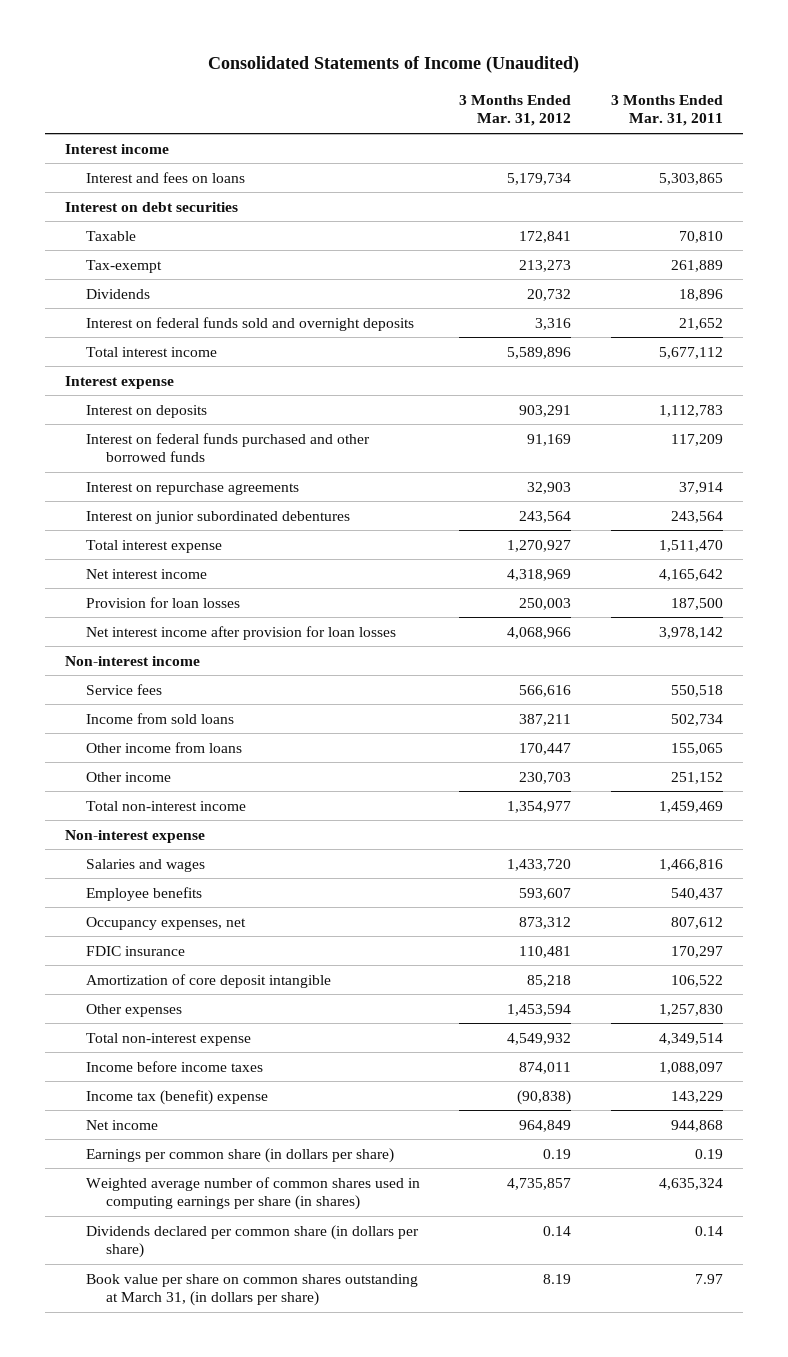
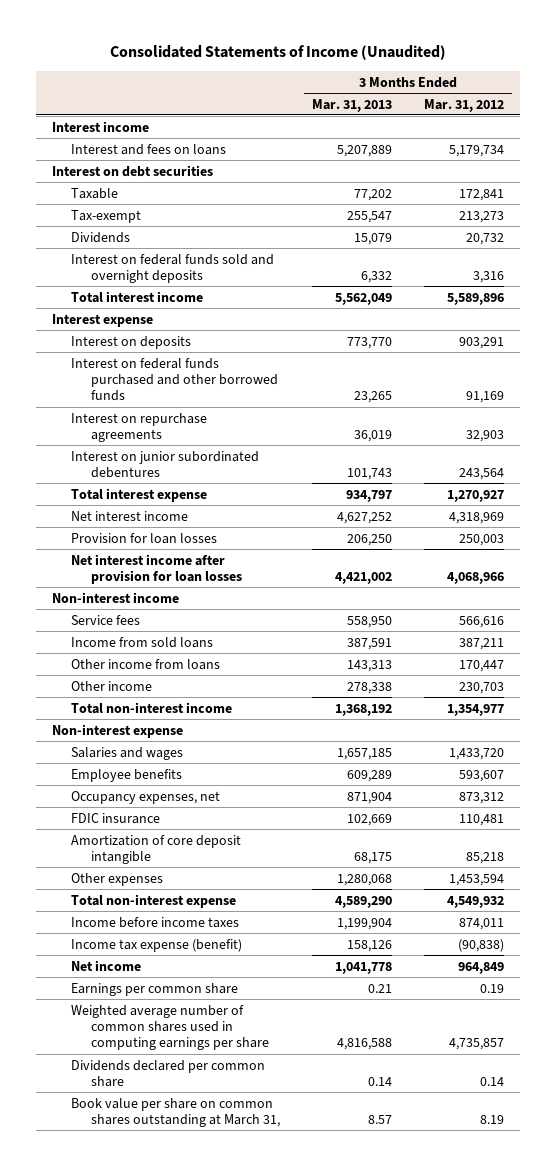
[610,94,723,127] 3 Months Ended Mar. 31, 2011 -> none
none -> [311,98,392,112] Mar. 31, 2013
[85,1089,268,1105] Income tax (benefit) expense -> [71,938,243,952] Income tax expense (benefit)
[85,1147,394,1163] Earnings per common share (in dollars per share) -> [71,982,239,996] Earnings per common share
[85,1176,420,1211] Weighted average number of common shares used in computing earnings per share (in shares) -> [71,1004,269,1051] Weighted average number of common shares used in computing earnings per share
[85,1224,419,1259] Dividends declared per common share (in dollars per share) -> [71,1059,266,1087] Dividends declared per common share
[85,1273,418,1307] Book value per share on common shares outstanding at March 31, (in dollars per share) -> [71,1097,280,1127] Book value per share on common shares outstanding at March 31,

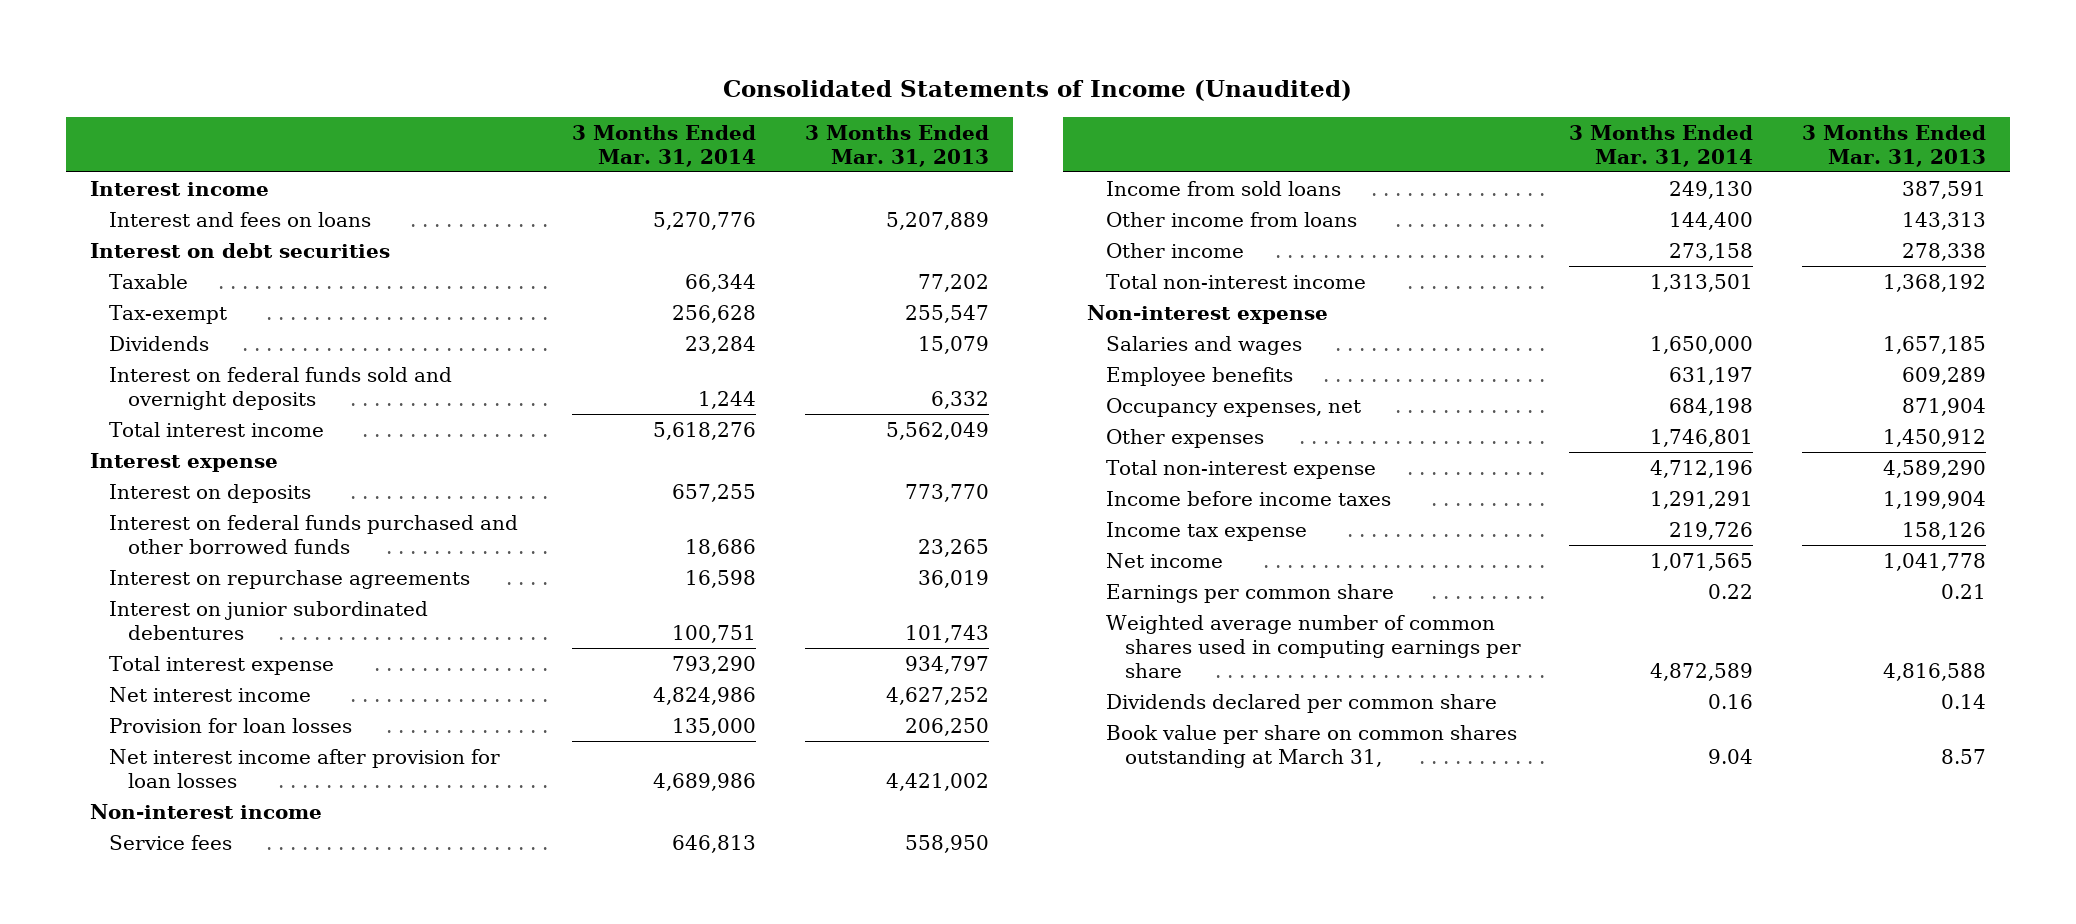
[423,98,504,112] Mar. 31, 2012 -> none
none -> [572,124,757,167] 3 Months Ended Mar. 31, 2014
[71,812,161,824] FDIC insurance -> none
[71,834,242,864] Amortization of core deposit intangible -> none
[336,873,392,886] 1,280,068 -> [1882,428,1986,447] 1,450,912
[71,938,243,952] Income tax expense (benefit) -> [1106,521,1308,541] Income tax expense

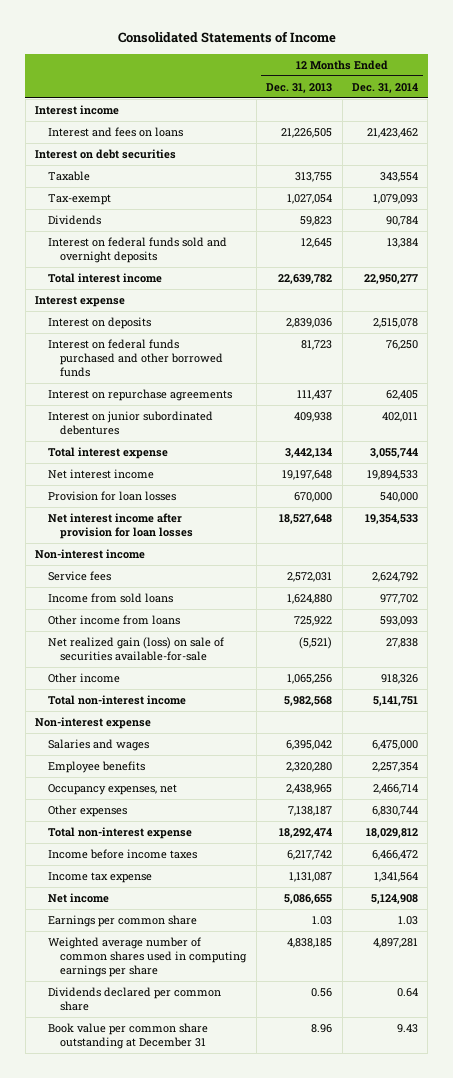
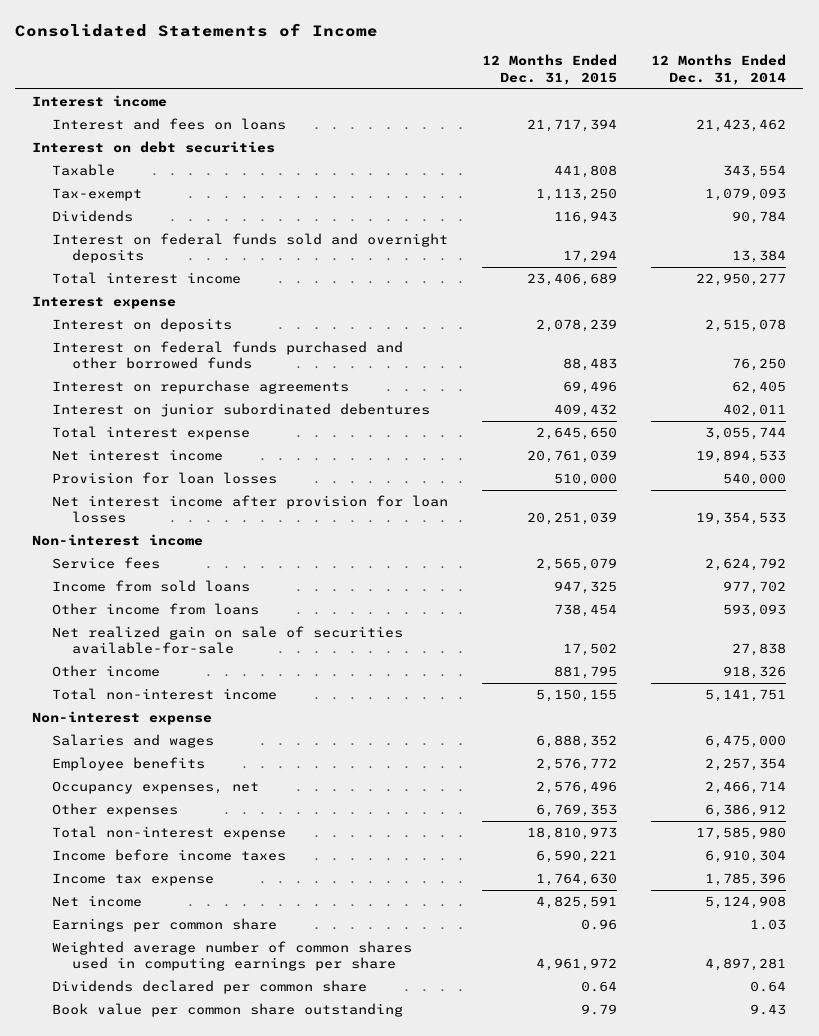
[266,82,333,93] Dec. 31, 2013 -> none
none -> [482,54,618,85] 12 Months Ended Dec. 31, 2015
[47,637,224,662] Net realized gain (loss) on sale of securities available-for-sale -> [52,626,404,655] Net realized gain on sale of securities available-for-sale
[371,806,418,817] 6,830,744 -> [705,804,787,818] 6,386,912
[365,828,418,839] 18,029,812 -> [696,827,787,841] 17,585,980
[371,850,418,861] 6,466,472 -> [705,850,787,864] 6,910,304
[373,872,418,883] 1,341,564 -> [705,873,787,887] 1,785,396
[47,1023,208,1050] Book value per common share outstanding at December 31 -> [52,1003,404,1018] Book value per common share outstanding

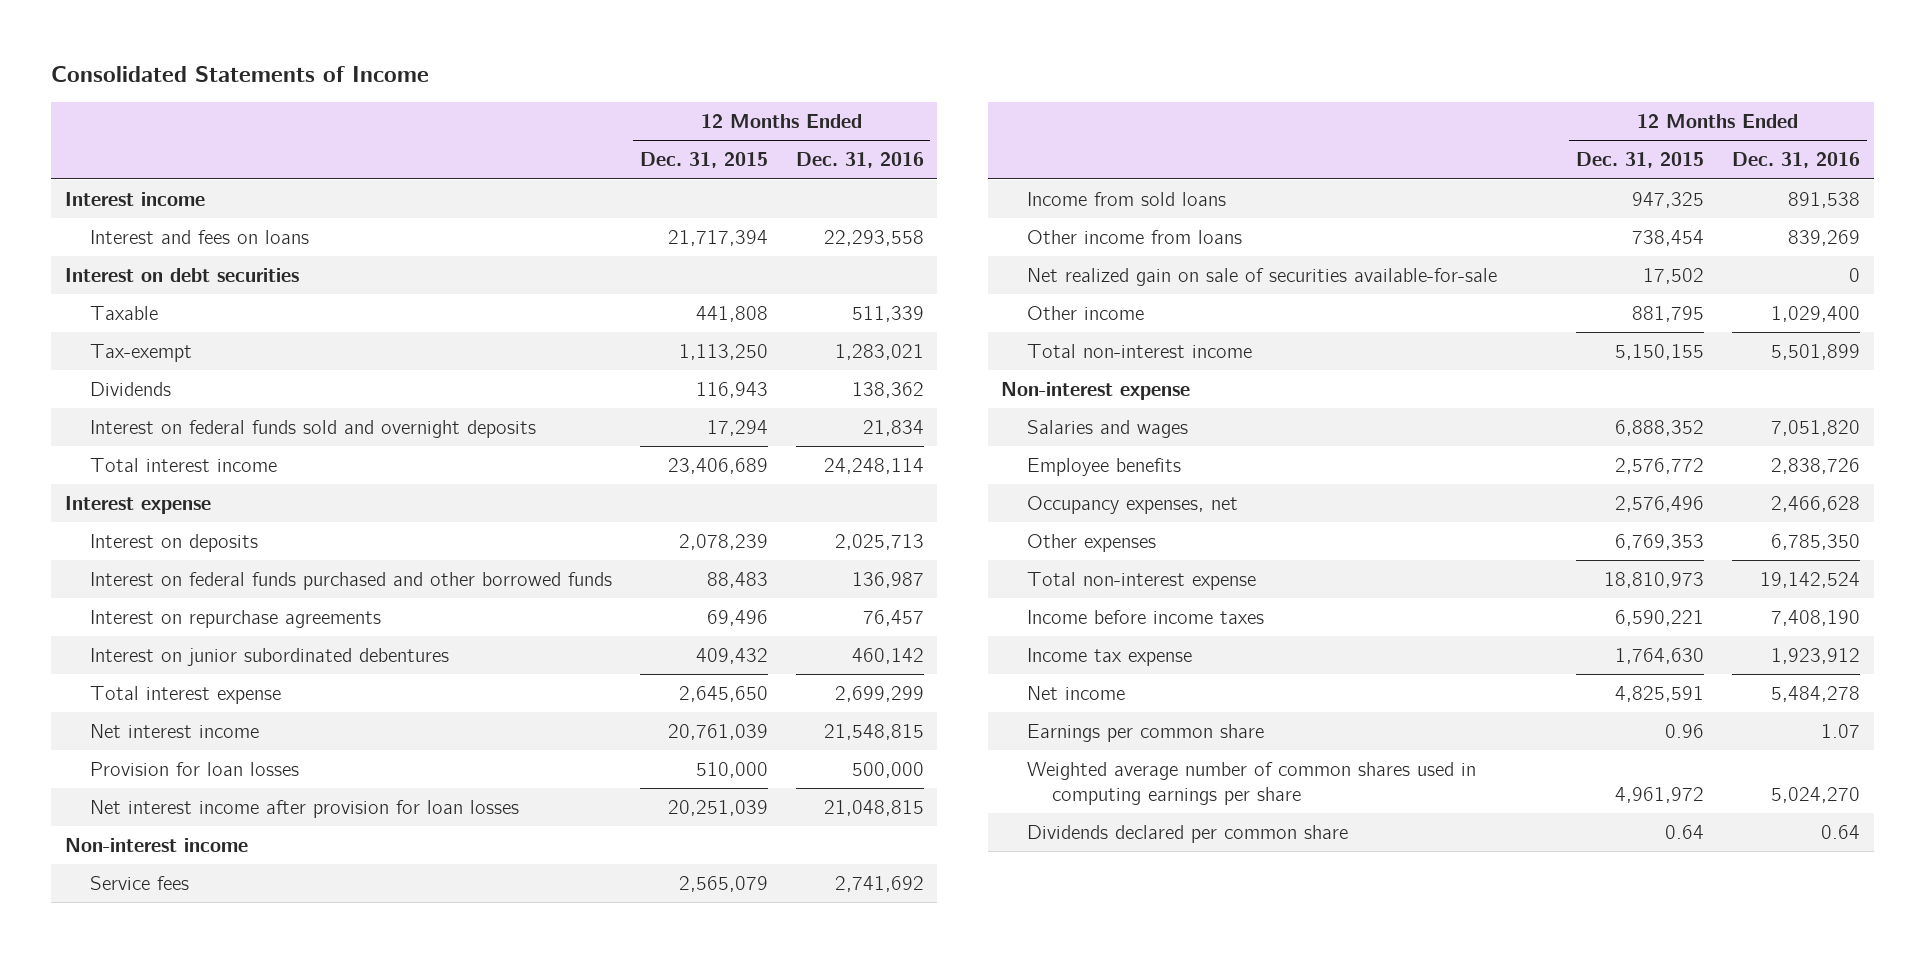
[651,54,787,85] 12 Months Ended Dec. 31, 2014 -> none
none -> [795,152,924,169] Dec. 31, 2016
[52,1003,404,1018] Book value per common share outstanding -> none

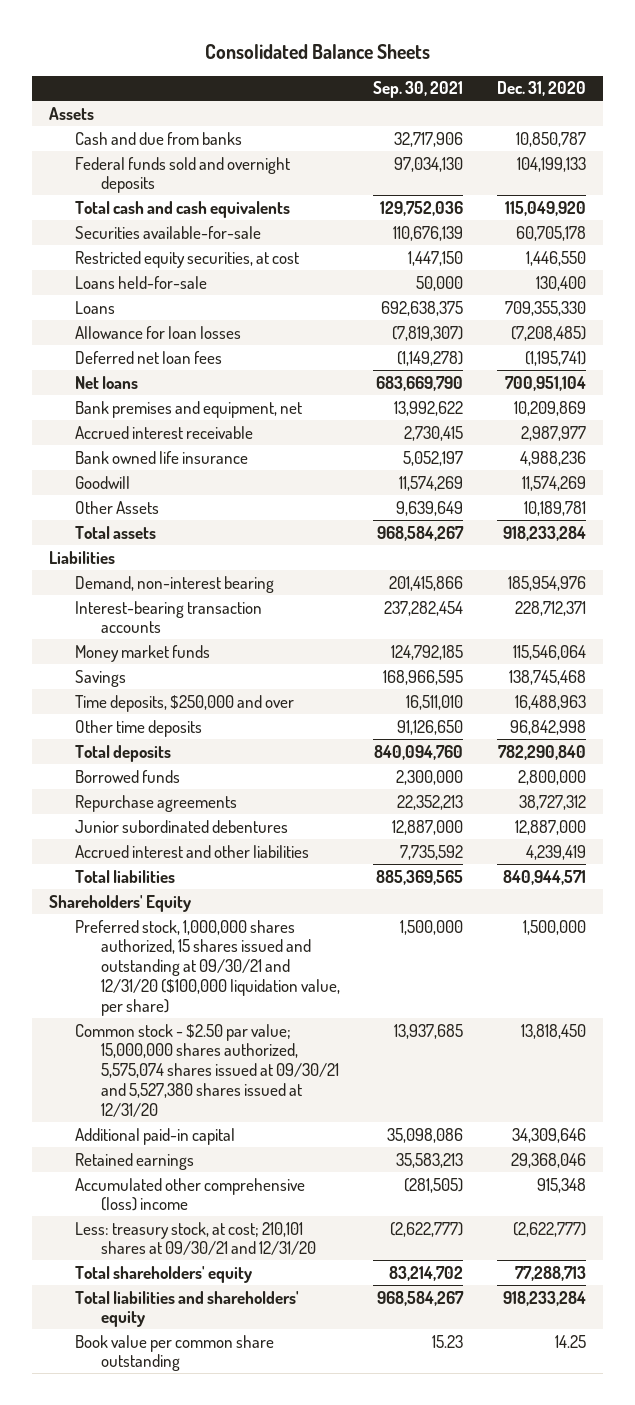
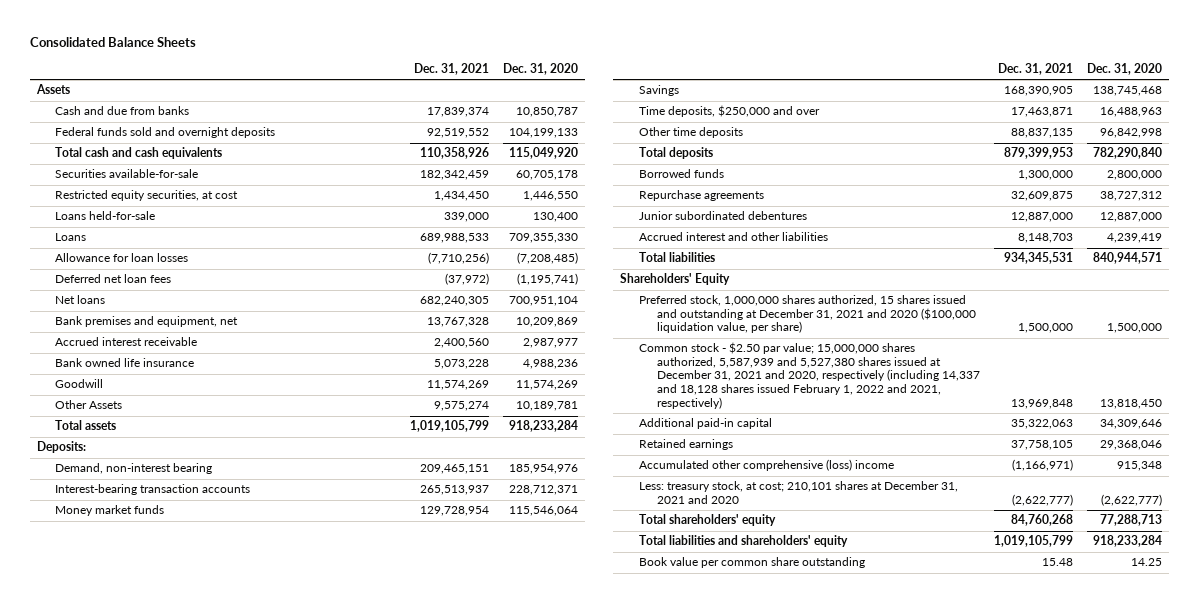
[373,81,464,99] Sep. 30, 2021 -> none
none -> [413,63,489,76] Dec. 31, 2021
[49,550,116,564] Liabilities -> none
none -> [36,441,86,454] Deposits:
[74,919,340,1016] Preferred stock, 1,000,000 shares authorized, 15 shares issued and outstanding at 09/30/21 and 12/31/20 ($100,000 liquidation value, per share) -> [638,295,976,334] Preferred stock, 1,000,000 shares authorized, 15 shares issued and outstanding at December 31, 2021 and 2020 ($100,000 liquidation value, per share)
[74,1023,339,1117] Common stock - $2.50 par value; 15,000,000 shares authorized, 5,575,074 shares issued at 09/30/21 and 5,527,380 shares issued at 12/31/20 -> [638,342,980,409] Common stock - $2.50 par value; 15,000,000 shares authorized, 5,587,939 and 5,527,380 shares issued at December 31, 2021 and 2020, respectively (including 14,337 and 18,128 shares issued February 1, 2022 and 2021, respectively)
[74,1221,316,1256] Less: treasury stock, at cost; 210,101 shares at 09/30/21 and 12/31/20 -> [638,481,958,504] Less: treasury stock, at cost; 210,101 shares at December 31, 2021 and 2020

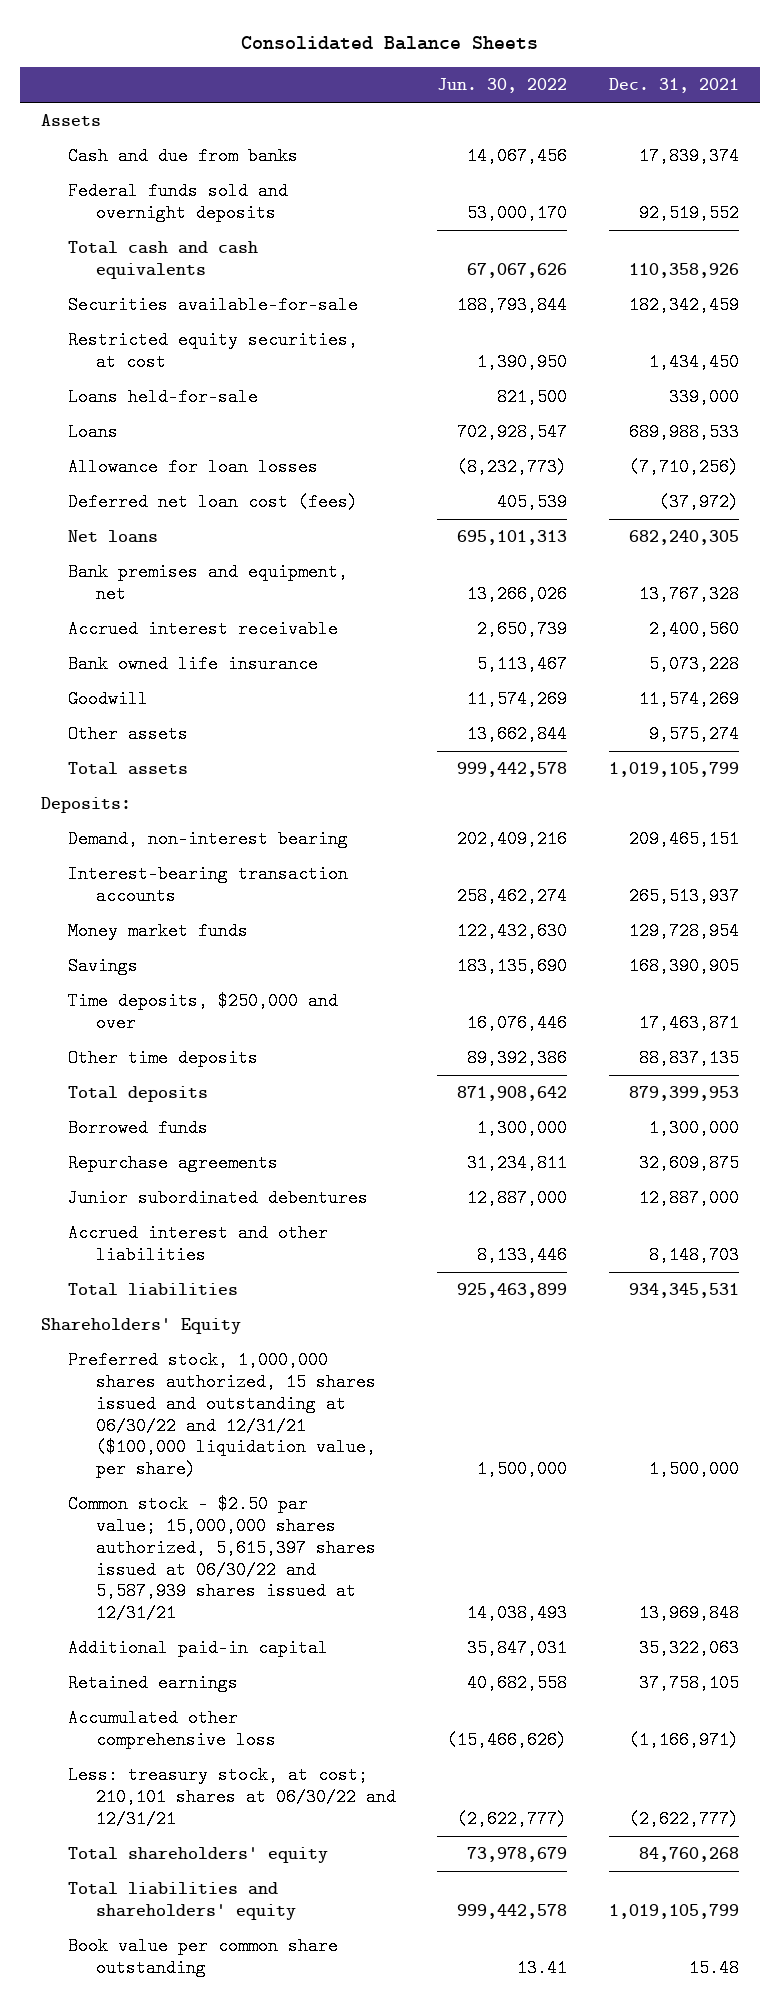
[503,63,579,76] Dec. 31, 2020 -> none
none -> [437,78,568,94] Jun. 30, 2022
[54,274,171,284] Deferred net loan fees -> [68,493,359,512] Deferred net loan cost (fees)
[54,400,122,410] Other Assets -> [68,725,189,744] Other assets
[638,295,976,334] Preferred stock, 1,000,000 shares authorized, 15 shares issued and outstanding at December 31, 2021 and 2020 ($100,000 liquidation value, per share) -> [68,1351,376,1479] Preferred stock, 1,000,000 shares authorized, 15 shares issued and outstanding at 06/30/22 and 12/31/21 ($100,000 liquidation value, per share)
[638,342,980,409] Common stock - $2.50 par value; 15,000,000 shares authorized, 5,587,939 and 5,527,380 shares issued at December 31, 2021 and 2020, respectively (including 14,337 and 18,128 shares issued February 1, 2022 and 2021, respectively) -> [68,1495,376,1623] Common stock - $2.50 par value; 15,000,000 shares authorized, 5,615,397 shares issued at 06/30/22 and 5,587,939 shares issued at 12/31/21
[638,459,894,472] Accumulated other comprehensive (loss) income -> [68,1709,276,1750] Accumulated other comprehensive loss
[638,481,958,504] Less: treasury stock, at cost; 210,101 shares at December 31, 2021 and 2020 -> [68,1766,396,1828] Less: treasury stock, at cost; 210,101 shares at 06/30/22 and 12/31/21

